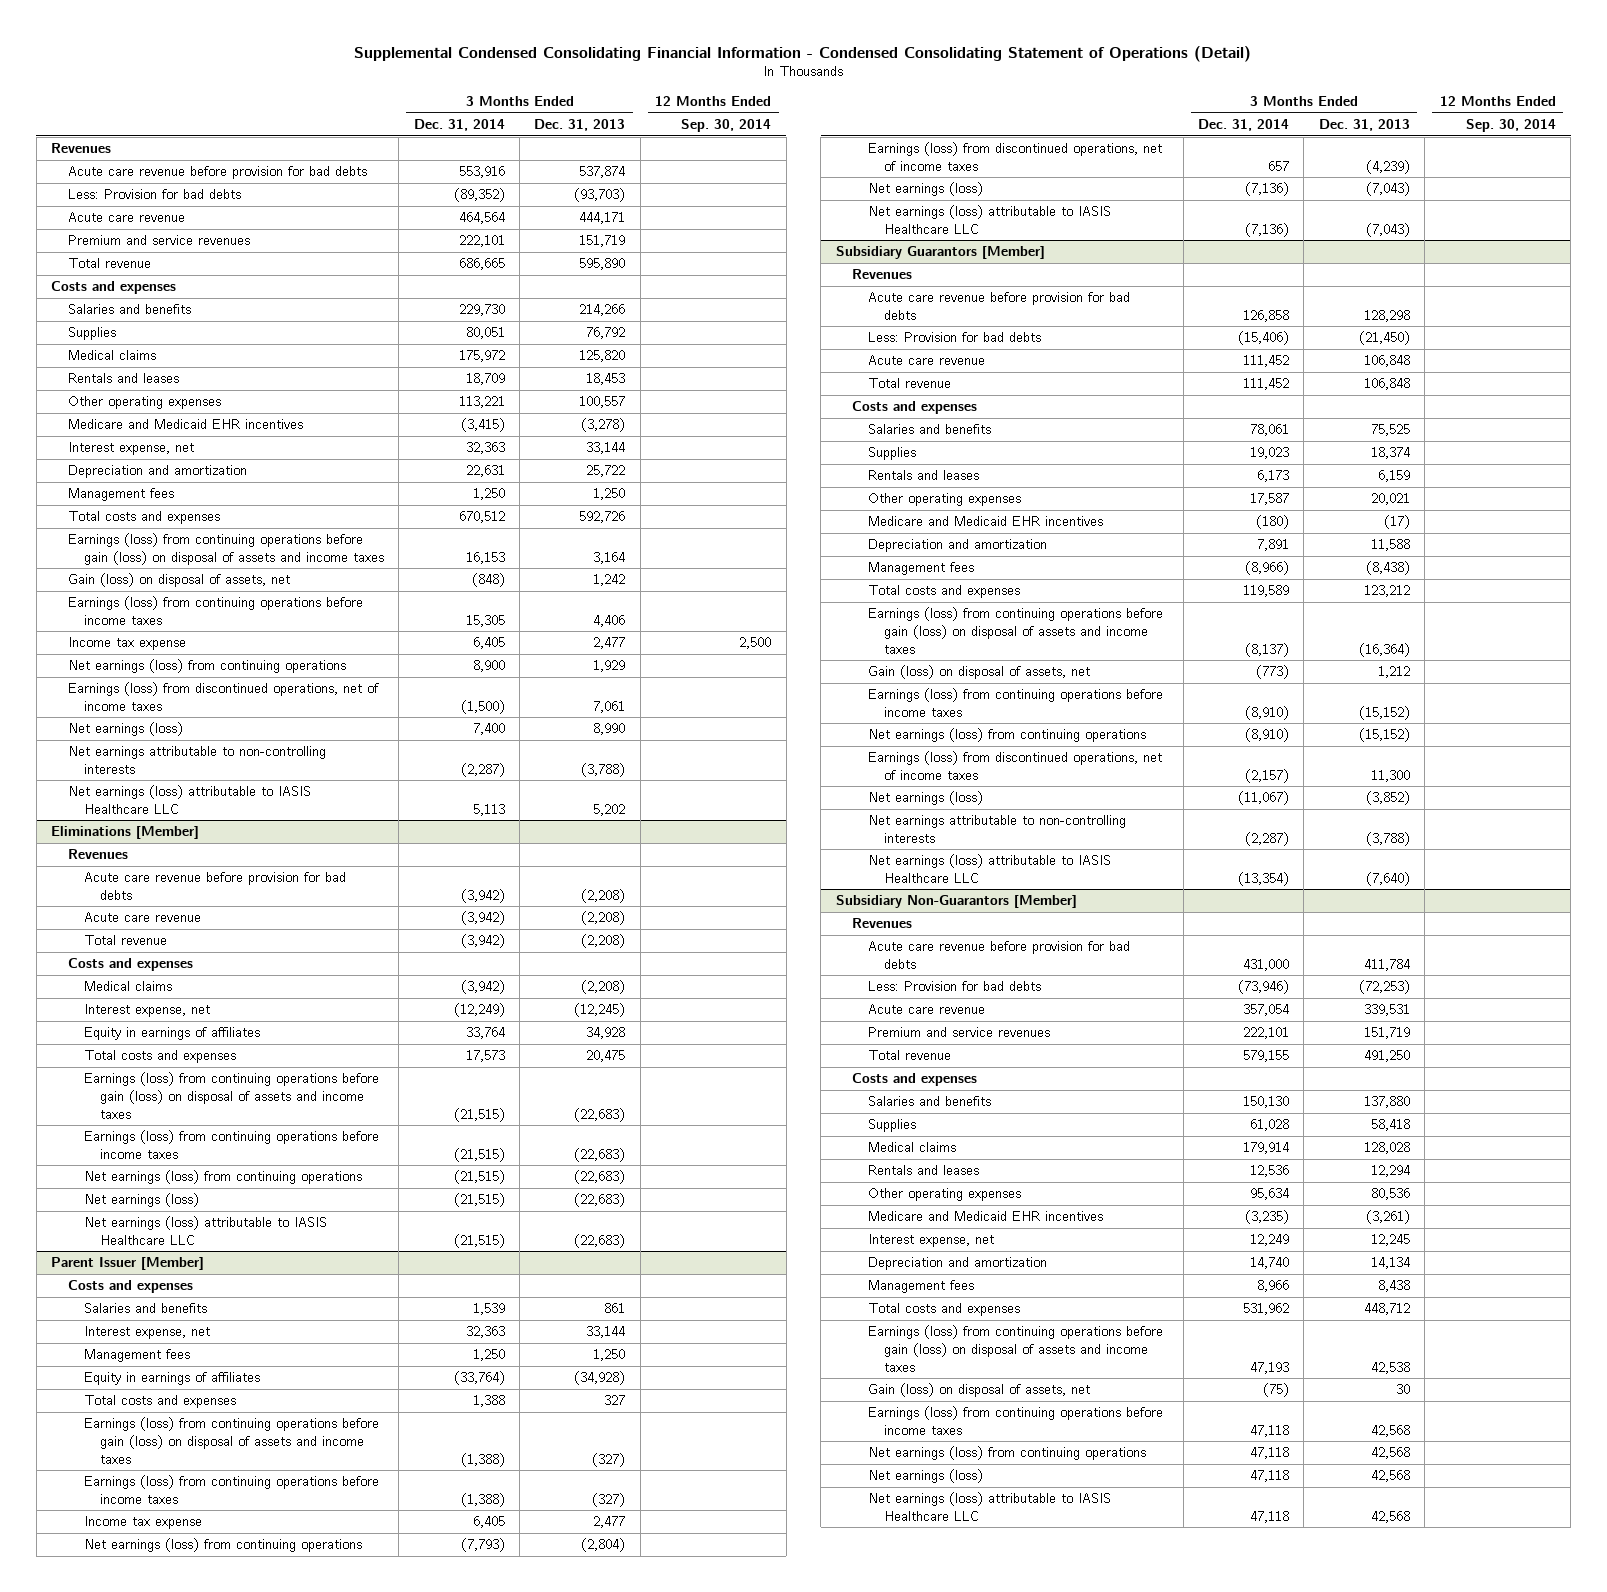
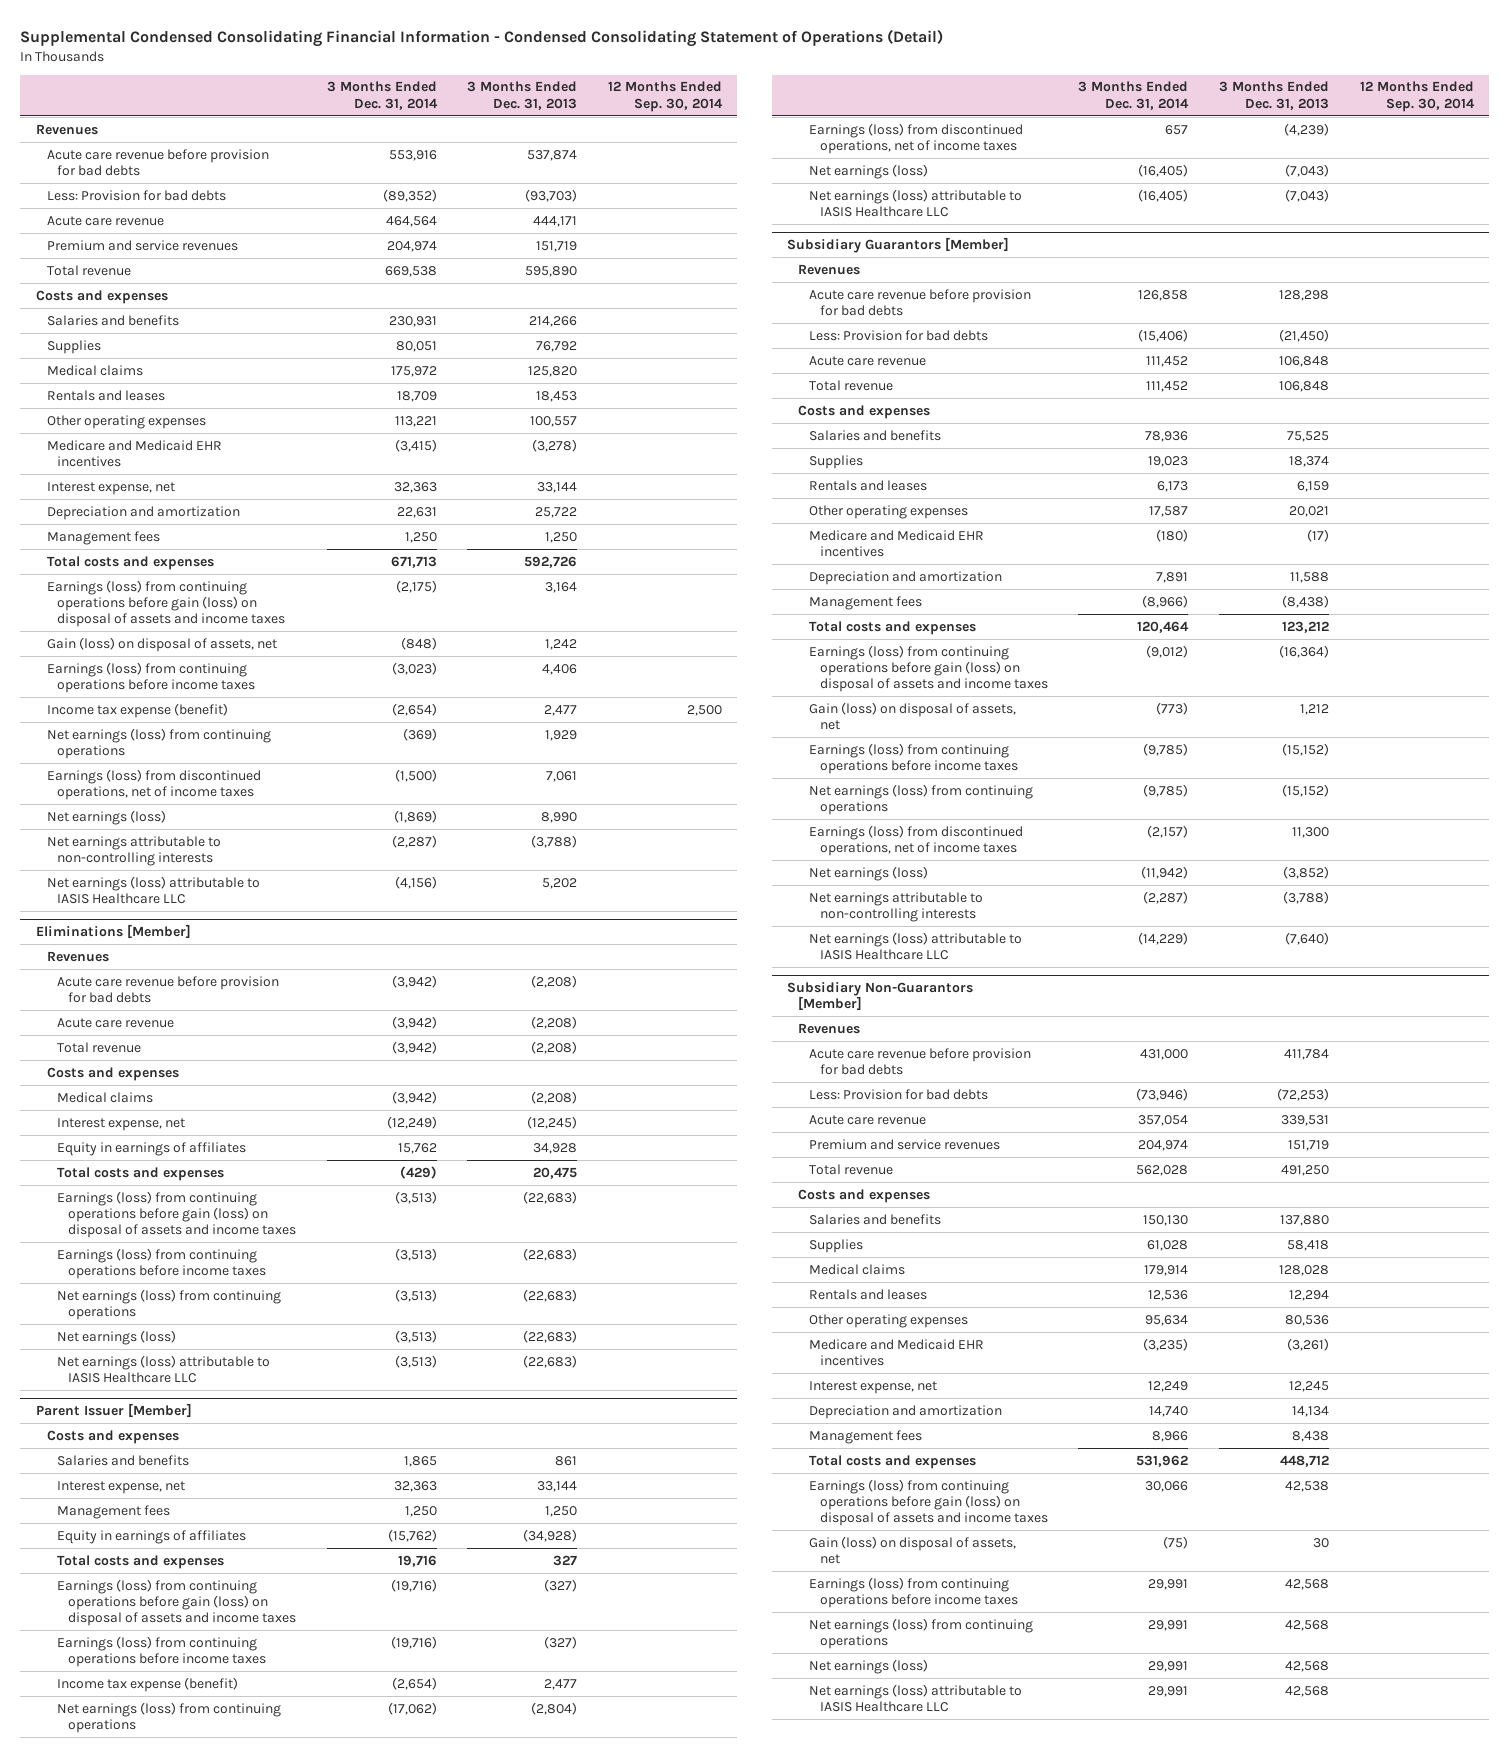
[458,235,505,248] 222,101 -> [386,240,437,252] 204,974
[458,258,505,271] 686,665 -> [384,265,437,277] 669,538
[458,304,505,317] 229,730 -> [388,315,437,327] 230,931
[458,511,505,524] 670,512 -> [390,555,437,568] 671,713
[465,551,505,564] 16,153 -> [395,579,437,593] (2,175)
[465,614,505,627] 15,305 -> [391,661,437,675] (3,023)
[67,637,186,651] Income tax expense -> [46,702,228,718] Income tax expense (benefit)
[472,637,505,650] 6,405 -> [391,702,437,716] (2,654)
[472,660,505,673] 8,900 -> [402,727,437,741] (369)
[472,723,505,736] 7,400 -> [393,809,437,823] (1,869)
[472,803,505,816] 5,113 -> [394,875,437,889] (4,156)
[465,1027,505,1040] 33,764 -> [397,1142,437,1154] 15,762
[465,1050,505,1063] 17,573 -> [399,1165,437,1179] (429)
[453,1107,505,1122] (21,515) -> [394,1190,437,1204] (3,513)
[453,1147,505,1162] (21,515) -> [394,1247,437,1261] (3,513)
[453,1170,505,1185] (21,515) -> [394,1288,437,1302] (3,513)
[453,1193,505,1208] (21,515) -> [394,1329,437,1343] (3,513)
[453,1233,505,1248] (21,515) -> [394,1354,437,1368] (3,513)
[472,1303,505,1316] 1,539 -> [403,1455,437,1467] 1,865
[453,1371,505,1386] (33,764) -> [387,1528,437,1542] (15,762)
[472,1395,505,1408] 1,388 -> [397,1554,437,1567] 19,716
[460,1452,505,1467] (1,388) -> [390,1578,437,1592] (19,716)
[460,1492,505,1507] (1,388) -> [390,1635,437,1649] (19,716)
[83,1516,202,1530] Income tax expense -> [57,1676,239,1692] Income tax expense (benefit)
[472,1516,505,1529] 6,405 -> [391,1676,437,1690] (2,654)
[460,1538,505,1553] (7,793) -> [387,1701,437,1715] (17,062)
[1244,182,1289,197] (7,136) -> [1138,163,1189,177] (16,405)
[1244,222,1289,237] (7,136) -> [1138,188,1189,202] (16,405)
[1249,424,1289,437] 78,061 -> [1145,430,1189,442] 78,936
[1242,585,1289,598] 119,589 -> [1137,620,1190,633] 120,464
[1244,642,1289,657] (8,137) -> [1146,644,1189,658] (9,012)
[1244,705,1289,720] (8,910) -> [1143,742,1189,756] (9,785)
[1244,728,1289,743] (8,910) -> [1143,783,1189,797] (9,785)
[1237,791,1289,806] (11,067) -> [1141,865,1189,879] (11,942)
[1237,871,1289,886] (13,354) -> [1138,931,1189,945] (14,229)
[1242,1027,1289,1040] 222,101 -> [1138,1139,1189,1151] 204,974
[1242,1050,1289,1063] 579,155 -> [1136,1164,1189,1176] 562,028
[1249,1361,1289,1374] 47,193 -> [1145,1480,1189,1492] 30,066
[1249,1424,1289,1437] 47,118 -> [1148,1578,1189,1590] 29,991
[1249,1447,1289,1460] 47,118 -> [1148,1619,1189,1631] 29,991
[1249,1470,1289,1483] 47,118 -> [1148,1660,1189,1672] 29,991
[1249,1510,1289,1523] 47,118 -> [1148,1685,1189,1697] 29,991

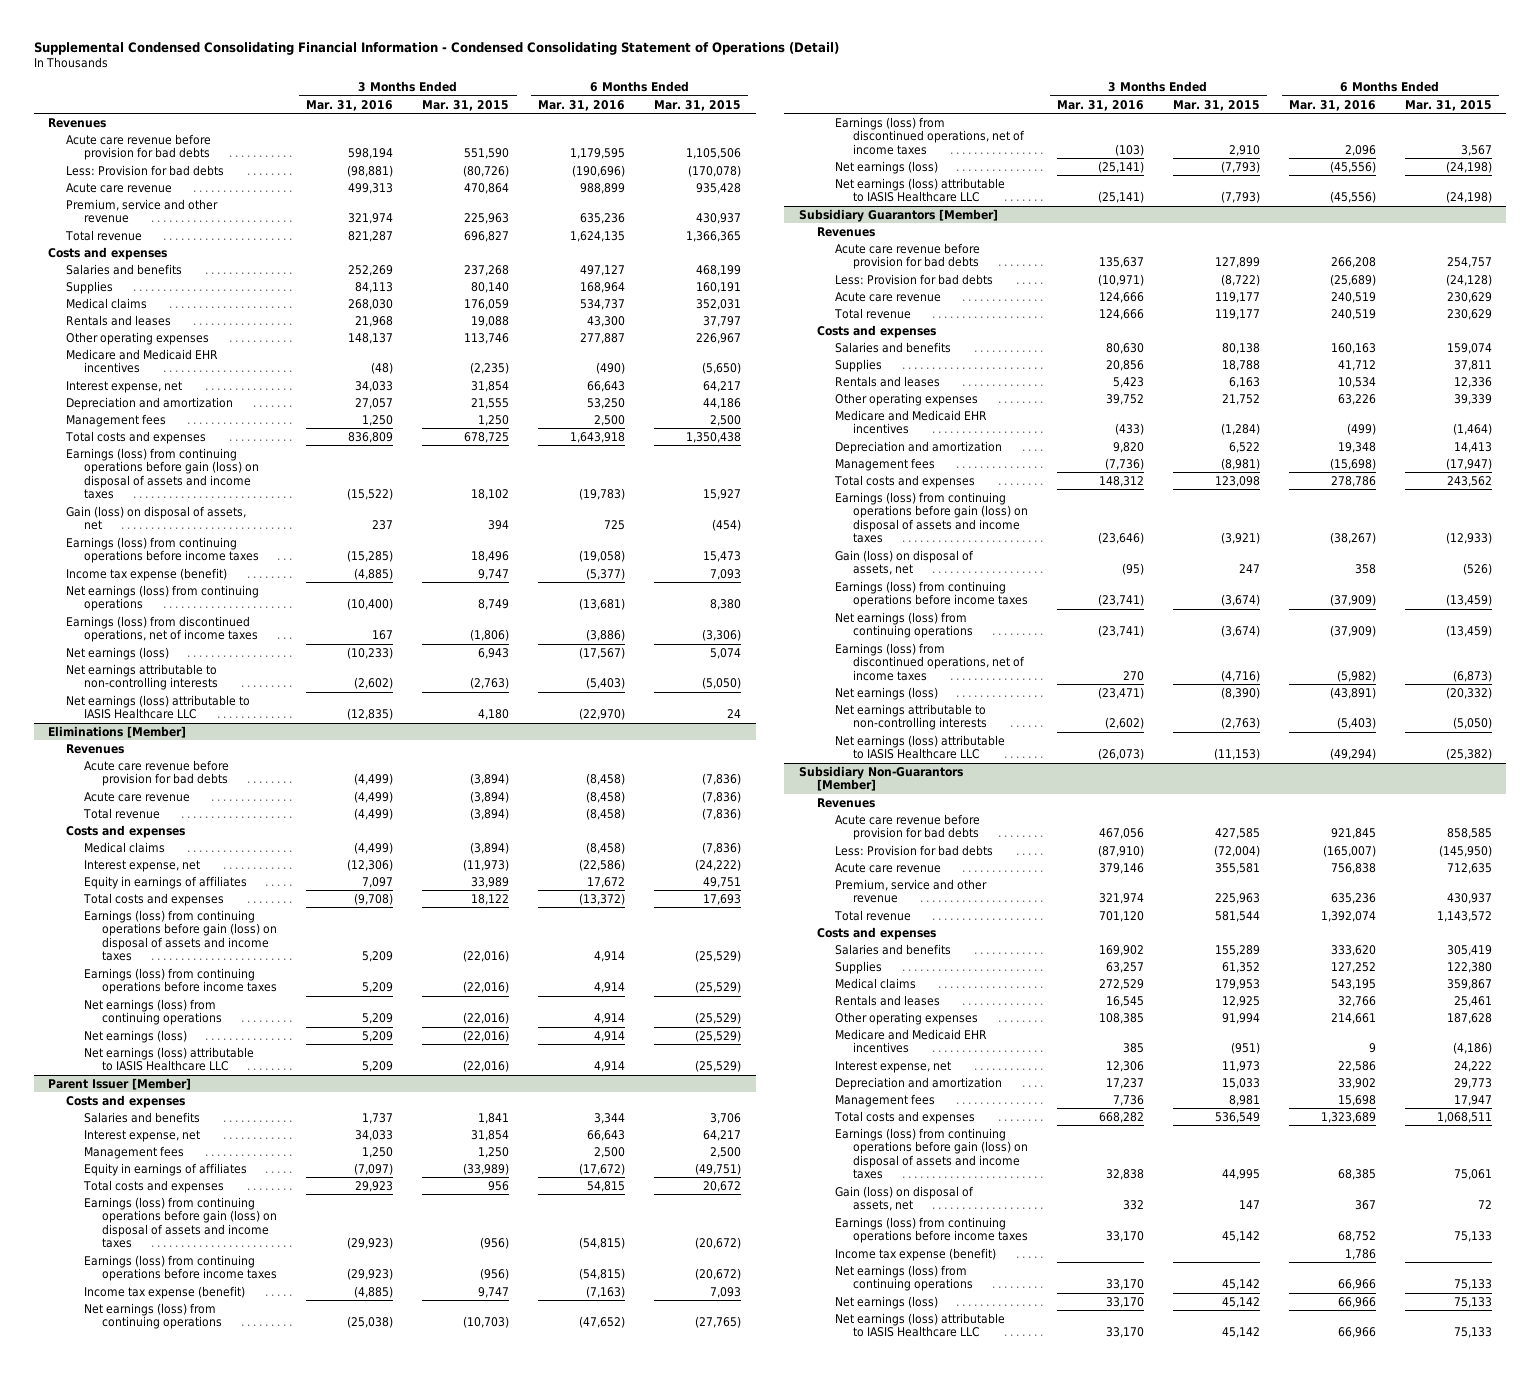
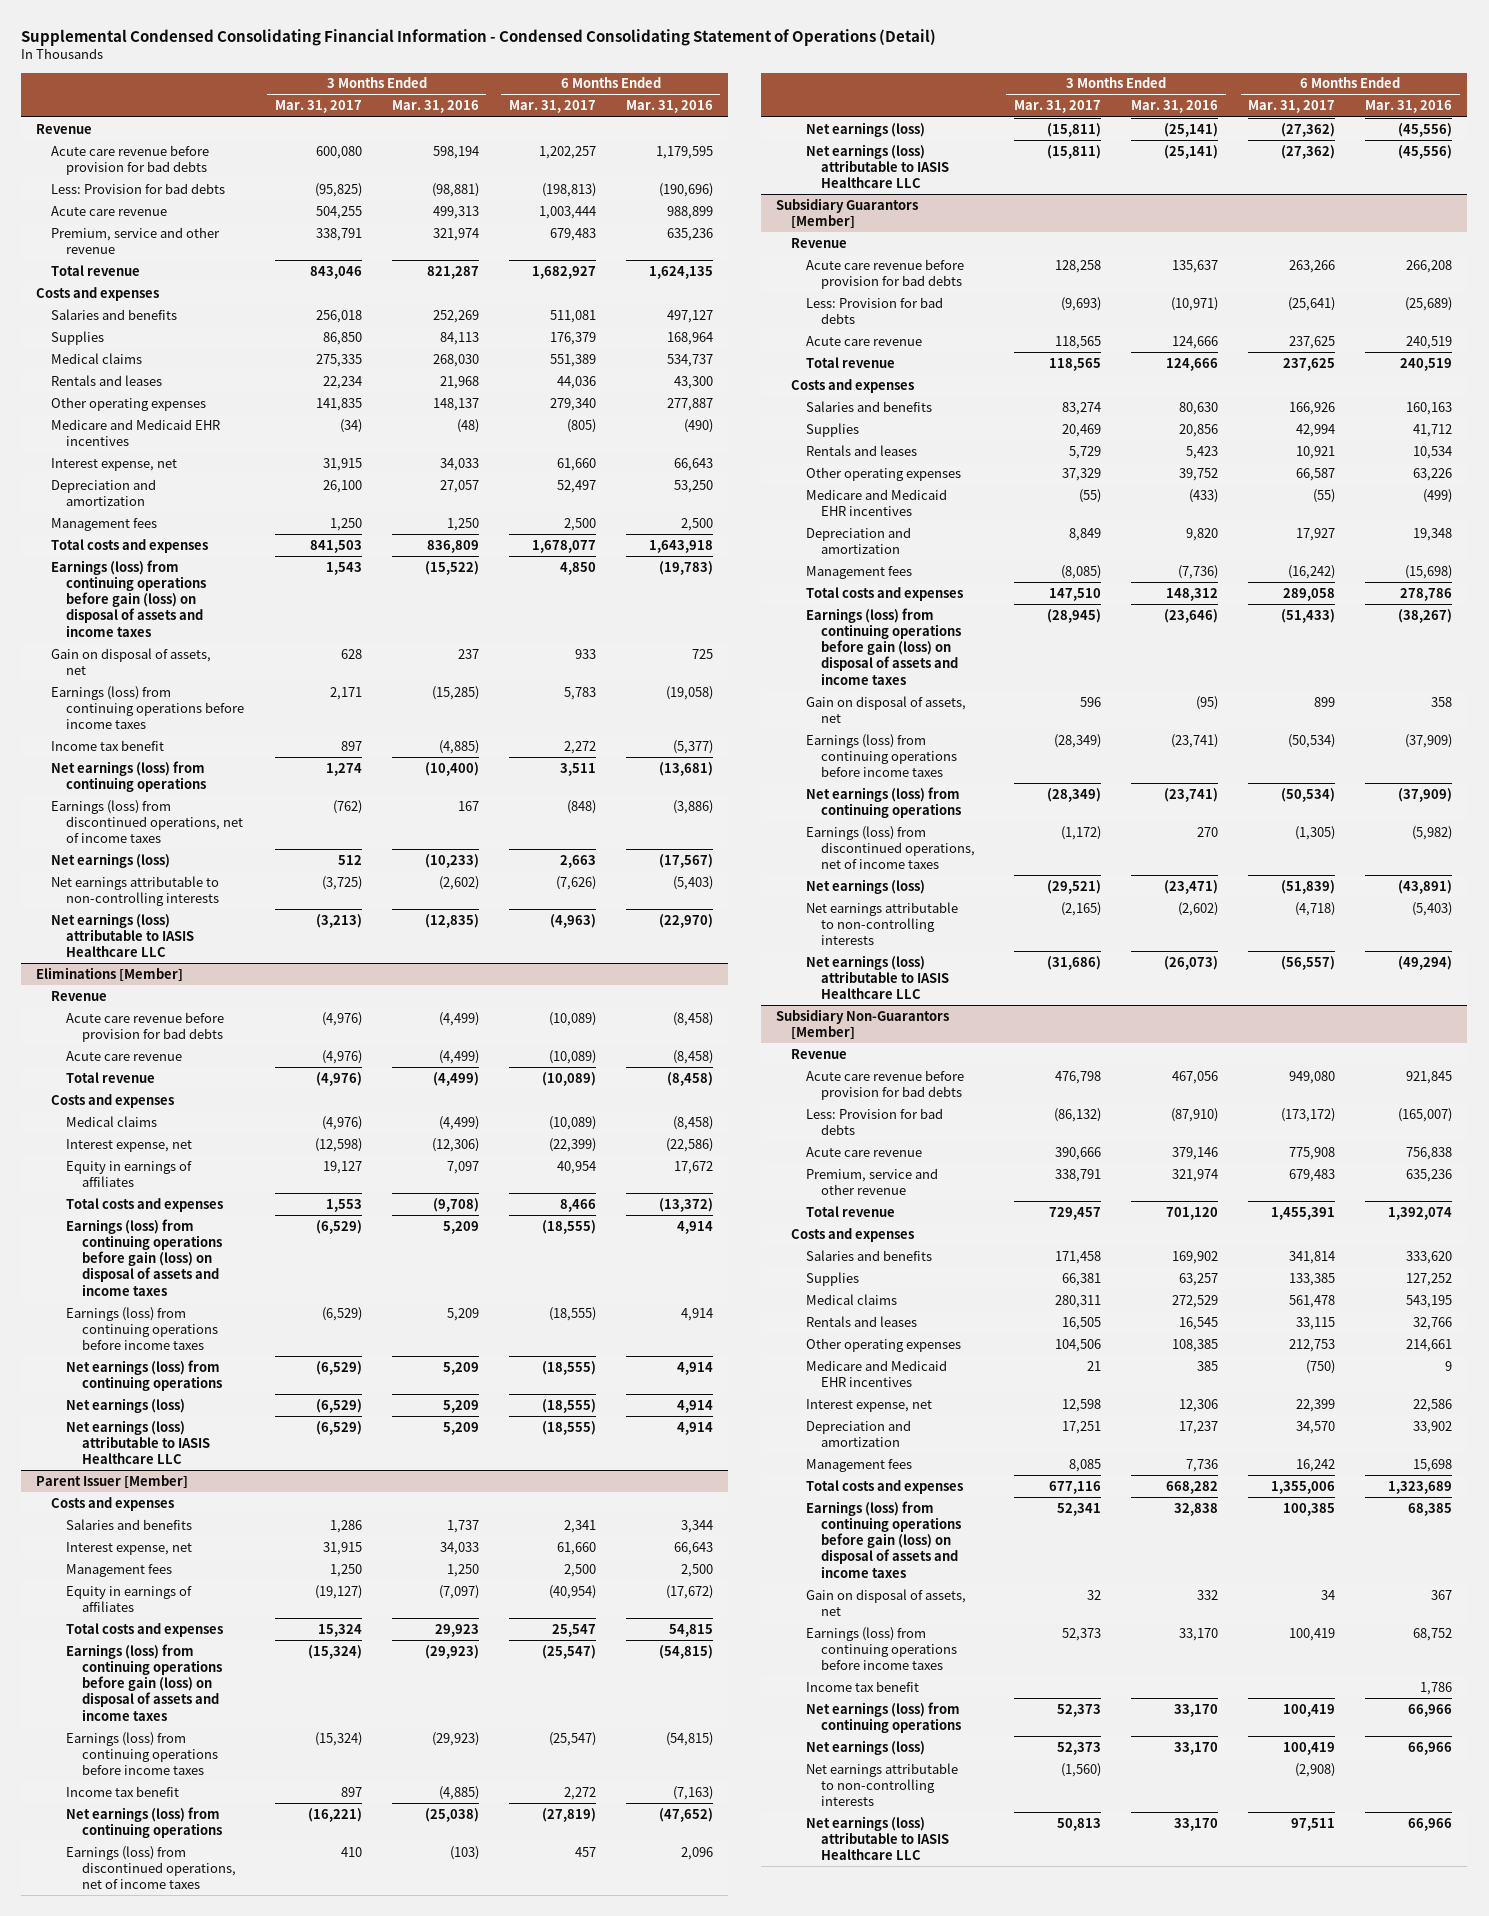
[422,99,510,111] Mar. 31, 2015 -> none
[654,99,742,111] Mar. 31, 2015 -> none
none -> [274,100,362,114] Mar. 31, 2017
none -> [508,100,596,114] Mar. 31, 2017
[48,117,107,128] Revenues -> [36,123,93,134] Revenue
[66,505,247,531] Gain (loss) on disposal of assets, net -> [51,647,212,676] Gain on disposal of assets, net
[66,567,228,581] Income tax expense (benefit) -> [51,739,165,751] Income tax benefit
[66,743,125,754] Revenues -> [51,990,108,1001] Revenue
[84,1285,246,1299] Income tax expense (benefit) -> [66,1785,180,1797] Income tax benefit
[816,226,875,237] Revenues -> [790,237,847,248] Revenue
[834,549,974,576] Gain (loss) on disposal of assets, net -> [805,695,966,724] Gain on disposal of assets, net
[816,797,875,808] Revenues -> [790,1048,847,1059] Revenue
[834,1185,974,1212] Gain (loss) on disposal of assets, net -> [805,1588,966,1617] Gain on disposal of assets, net
[834,1247,996,1261] Income tax expense (benefit) -> [805,1680,919,1692] Income tax benefit
none -> [805,1762,958,1807] Net earnings attributable to non-controlling interests

